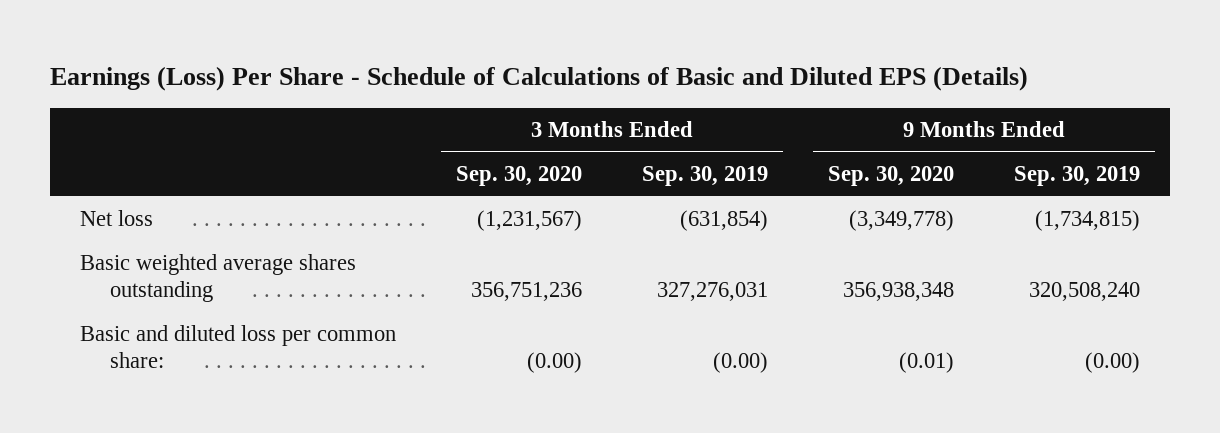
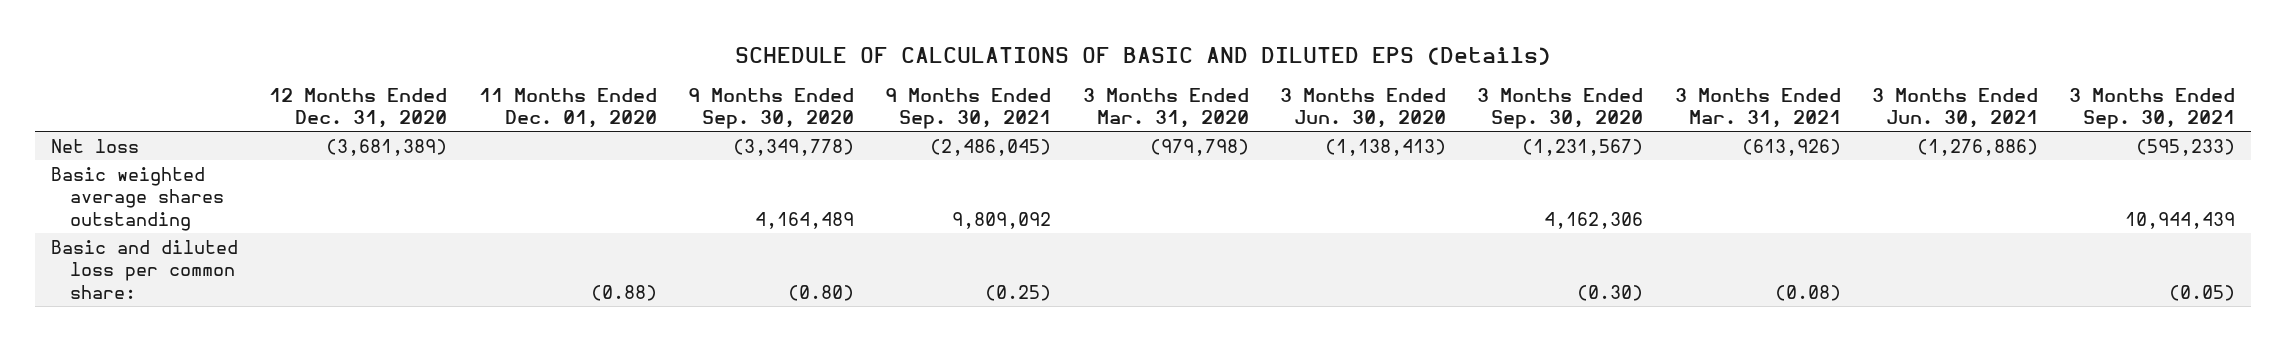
[50,66,1029,92] Earnings (Loss) Per Share - Schedule of Calculations of Basic and Diluted EPS (Details) -> [735,46,1552,65] SCHEDULE OF CALCULATIONS OF BASIC AND DILUTED EPS (Details)
[642,166,769,187] Sep. 30, 2019 -> none
[1014,166,1141,187] Sep. 30, 2019 -> none
none -> [269,87,448,128] 12 Months Ended Dec. 31, 2020
none -> [478,87,657,128] 11 Months Ended Dec. 01, 2020
none -> [885,87,1052,129] 9 Months Ended Sep. 30, 2021
none -> [1082,87,1249,128] 3 Months Ended Mar. 31, 2020
none -> [1280,87,1447,128] 3 Months Ended Jun. 30, 2020
none -> [1674,87,1841,128] 3 Months Ended Mar. 31, 2021
none -> [1872,87,2039,128] 3 Months Ended Jun. 30, 2021
none -> [2069,87,2236,129] 3 Months Ended Sep. 30, 2021
[471,282,583,302] 356,751,236 -> [1544,211,1644,229] 4,162,306
[843,282,955,302] 356,938,348 -> [754,211,854,229] 4,164,489
[527,352,583,374] (0.00) -> [1577,284,1644,301] (0.30)
[899,352,955,374] (0.01) -> [787,284,854,301] (0.80)

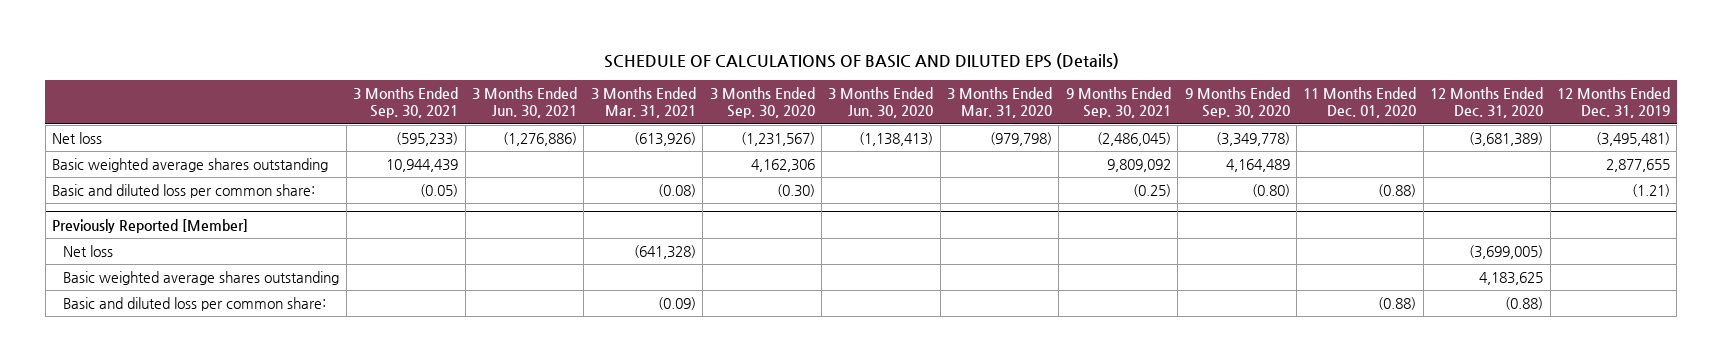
none -> [1556,86,1670,119] 12 Months Ended Dec. 31, 2019
none -> [52,218,249,233] Previously Reported [Member]
none -> [63,244,114,257] Net loss
none -> [63,270,340,285] Basic weighted average shares outstanding
none -> [63,296,327,311] Basic and diluted loss per common share:

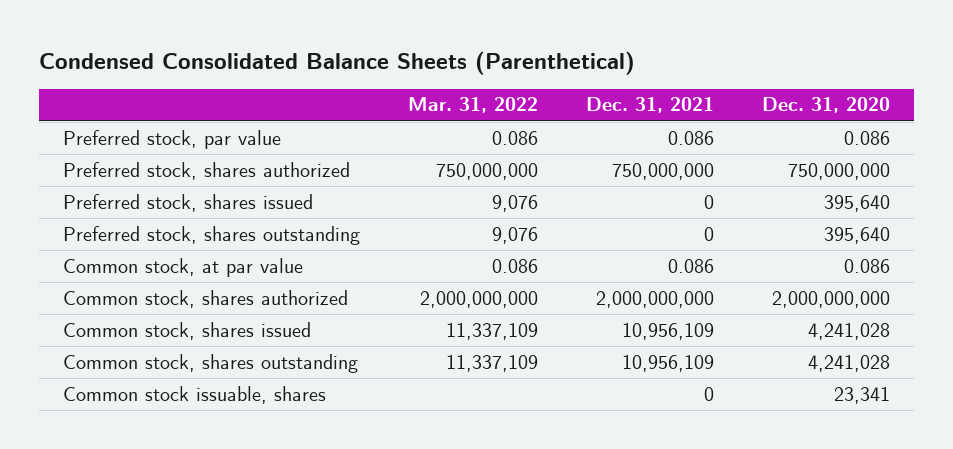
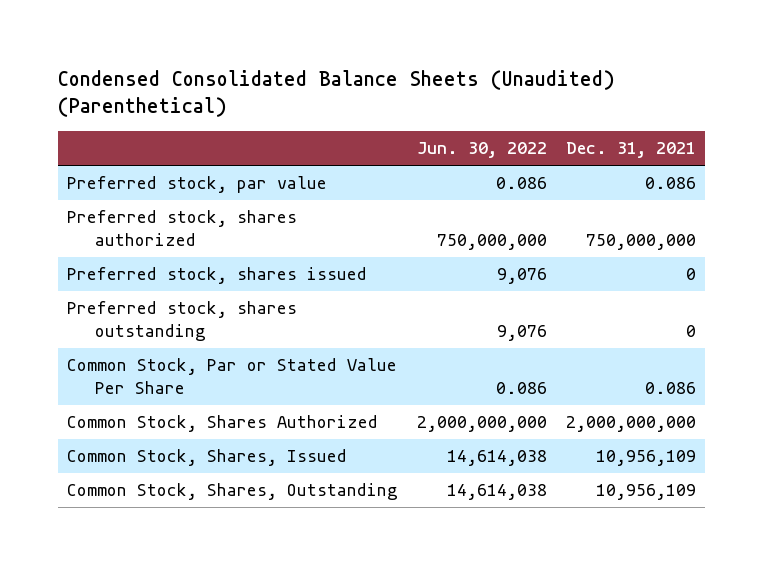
[39,51,636,76] Condensed Consolidated Balance Sheets (Parenthetical) -> [57,69,615,118] Condensed Consolidated Balance Sheets (Unaudited) (Parenthetical)
[408,97,539,114] Mar. 31, 2022 -> none
[762,97,891,114] Dec. 31, 2020 -> none
none -> [417,142,548,159] Jun. 30, 2022
[63,385,327,404] Common stock issuable, shares -> none
[63,257,304,277] Common stock, at par value -> [67,358,398,394] Common Stock, Par or Stated Value Per Share
[63,289,349,308] Common stock, shares authorized -> [67,415,379,433] Common Stock, Shares Authorized
[63,321,312,340] Common stock, shares issued -> [67,449,348,467] Common Stock, Shares, Issued
[63,353,359,373] Common stock, shares outstanding -> [67,483,399,501] Common Stock, Shares, Outstanding

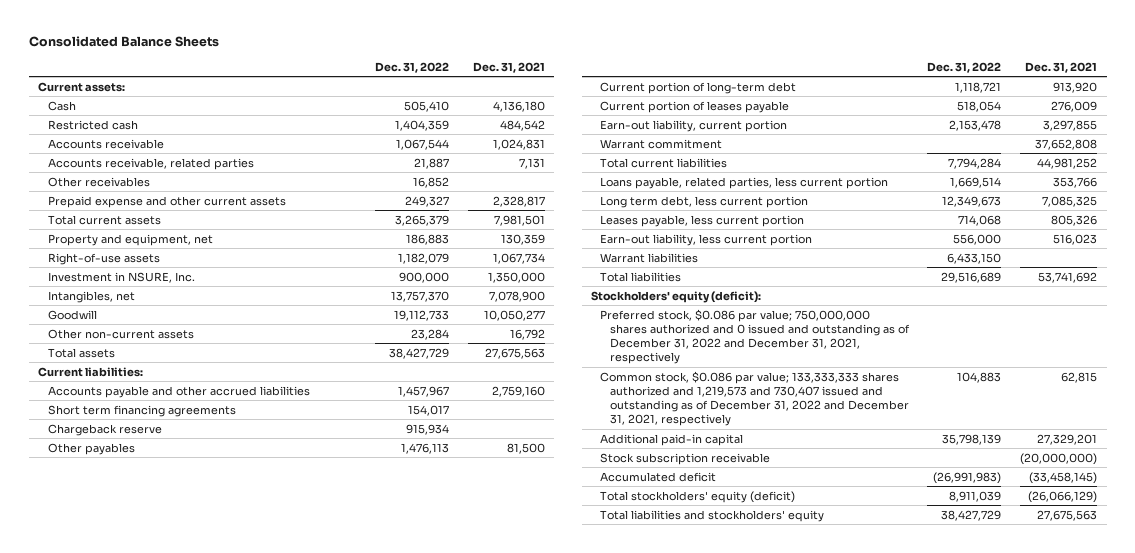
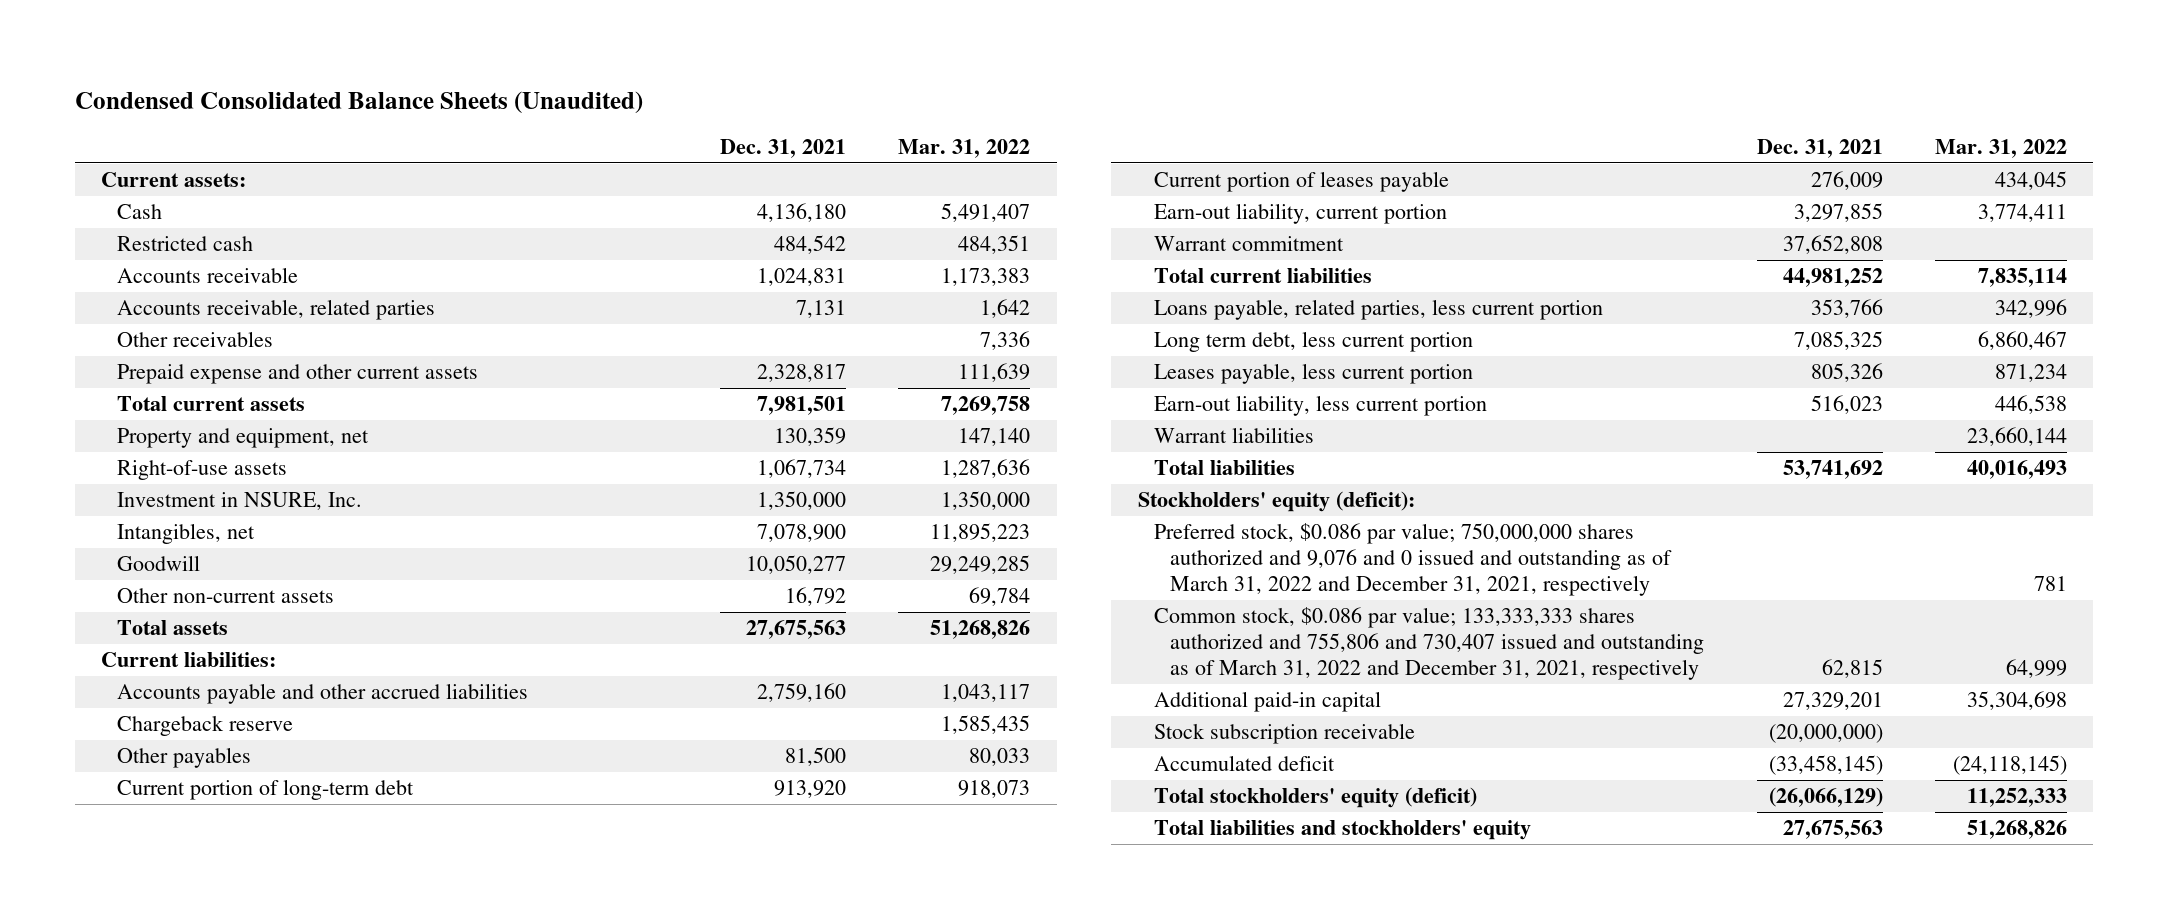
[28,36,219,48] Consolidated Balance Sheets -> [74,90,643,114] Condensed Consolidated Balance Sheets (Unaudited)
[374,61,449,73] Dec. 31, 2022 -> none
none -> [898,139,1031,159] Mar. 31, 2022
[47,404,236,417] Short term financing agreements -> none
[600,308,910,365] Preferred stock, $0.086 par value; 750,000,000 shares authorized and 0 issued and outstanding as of December 31, 2022 and December 31, 2021, respectively -> [1153,523,1673,596] Preferred stock, $0.086 par value; 750,000,000 shares authorized and 9,076 and 0 issued and outstanding as of March 31, 2022 and December 31, 2021, respectively
[600,370,909,427] Common stock, $0.086 par value; 133,333,333 shares authorized and 1,219,573 and 730,407 issued and outstanding as of December 31, 2022 and December 31, 2021, respectively -> [1153,607,1705,680] Common stock, $0.086 par value; 133,333,333 shares authorized and 755,806 and 730,407 issued and outstanding as of March 31, 2022 and December 31, 2021, respectively

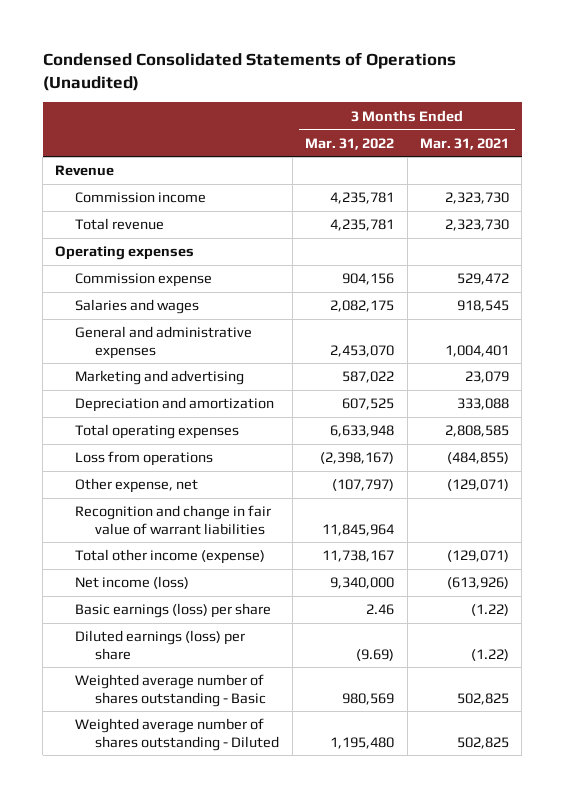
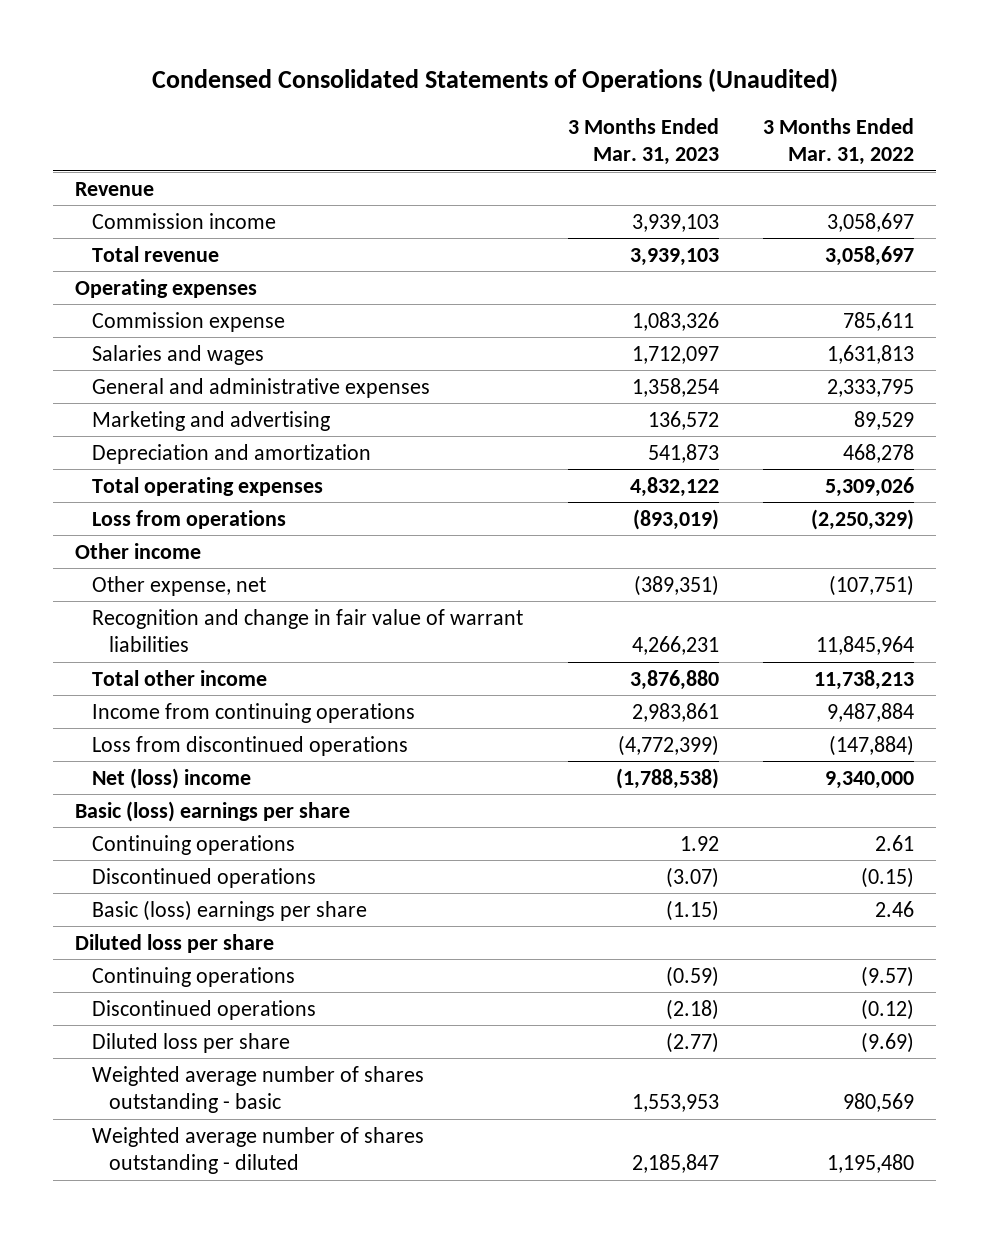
[419,137,509,150] Mar. 31, 2021 -> none
none -> [567,117,719,166] 3 Months Ended Mar. 31, 2023
[330,192,395,205] 4,235,781 -> [826,212,914,232] 3,058,697
[330,219,395,232] 4,235,781 -> [824,245,914,266] 3,058,697
[342,273,395,286] 904,156 -> [842,311,914,331] 785,611
[330,300,395,313] 2,082,175 -> [826,344,914,364] 1,631,813
[330,344,395,357] 2,453,070 -> [826,378,914,397] 2,333,795
[342,371,395,384] 587,022 -> [853,410,914,430] 89,529
[342,398,395,411] 607,525 -> [842,443,914,463] 468,278
[330,425,395,438] 6,633,948 -> [824,476,914,497] 5,309,026
[320,452,395,465] (2,398,167) -> [810,508,914,530] (2,250,329)
none -> [75,542,202,559] Other income
[332,479,395,492] (107,797) -> [828,574,914,596] (107,751)
[75,549,266,565] Total other income (expense) -> [92,669,268,686] Total other income
[322,550,395,563] 11,738,167 -> [813,669,914,690] 11,738,213
none -> [92,702,416,723] Income from continuing operations
none -> [92,735,409,756] Loss from discontinued operations
[75,576,190,590] Net income (loss) -> [92,767,252,789] Net (loss) income
none -> [75,800,351,822] Basic (loss) earnings per share
none -> [92,834,296,855] Continuing operations
none -> [92,867,317,888] Discontinued operations
[75,603,272,619] Basic earnings (loss) per share -> [92,899,368,921] Basic (loss) earnings per share
none -> [75,933,275,953] Diluted loss per share
none -> [92,966,296,987] Continuing operations
none -> [92,999,317,1020] Discontinued operations
[75,630,246,660] Diluted earnings (loss) per share -> [92,1032,291,1053] Diluted loss per share
[75,674,267,707] Weighted average number of shares outstanding - Basic -> [92,1065,425,1114] Weighted average number of shares outstanding - basic
[75,718,280,751] Weighted average number of shares outstanding - Diluted -> [92,1126,425,1175] Weighted average number of shares outstanding - diluted

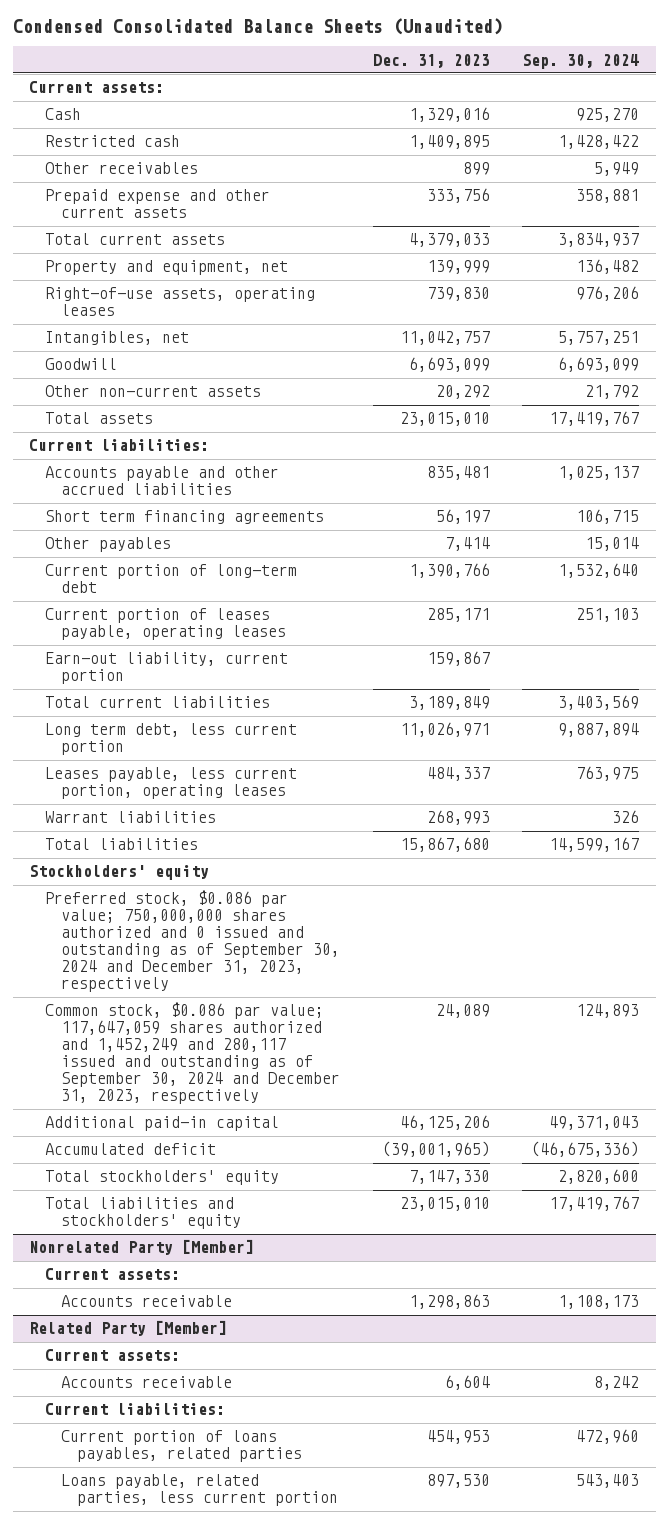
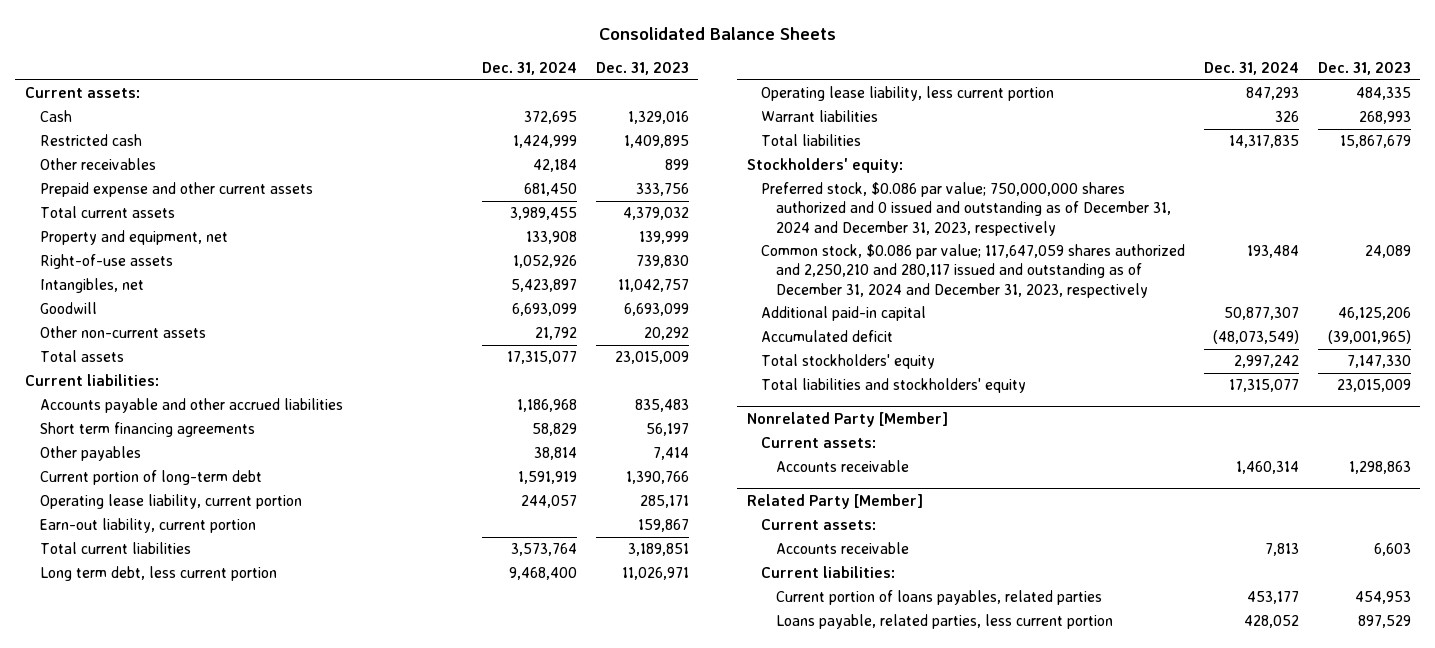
[12,18,503,36] Condensed Consolidated Balance Sheets (Unaudited) -> [598,26,836,40] Consolidated Balance Sheets
[522,53,640,69] Sep. 30, 2024 -> none
none -> [482,61,578,75] Dec. 31, 2024
[408,233,490,248] 4,379,033 -> [622,207,689,221] 4,379,032
[44,287,315,317] Right-of-use assets, operating leases -> [39,254,173,270] Right-of-use assets
[399,412,490,427] 23,015,010 -> [614,351,689,365] 23,015,009
[426,466,490,481] 835,481 -> [634,399,689,413] 835,483
[44,608,286,641] Current portion of leases payable, operating leases -> [39,494,302,510] Operating lease liability, current portion
[408,696,490,711] 3,189,849 -> [627,543,689,557] 3,189,851
[44,767,297,800] Leases payable, less current portion, operating leases -> [761,86,1055,102] Operating lease liability, less current portion
[426,767,490,782] 484,337 -> [1355,87,1411,101] 484,335
[399,837,490,853] 15,867,680 -> [1339,135,1411,149] 15,867,679
[29,865,210,881] Stockholders' equity -> [746,158,903,174] Stockholders' equity:
[44,890,340,993] Preferred stock, $0.086 par value; 750,000,000 shares authorized and 0 issued and outstanding as of September 30, 2024 and December 31, 2023, respectively -> [761,182,1172,236] Preferred stock, $0.086 par value; 750,000,000 shares authorized and 0 issued and outstanding as of December 31, 2024 and December 31, 2023, respectively
[44,1002,340,1105] Common stock, $0.086 par value; 117,647,059 shares authorized and 1,452,249 and 280,117 issued and outstanding as of September 30, 2024 and December 31, 2023, respectively -> [761,244,1186,298] Common stock, $0.086 par value; 117,647,059 shares authorized and 2,250,210 and 280,117 issued and outstanding as of December 31, 2024 and December 31, 2023, respectively
[399,1197,490,1212] 23,015,010 -> [1336,379,1411,393] 23,015,009
[444,1375,490,1391] 6,604 -> [1373,543,1411,557] 6,603
[426,1474,490,1489] 897,530 -> [1357,615,1411,629] 897,529

